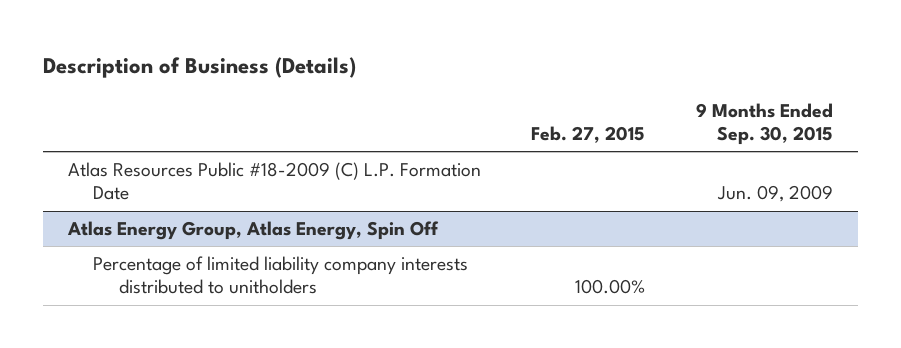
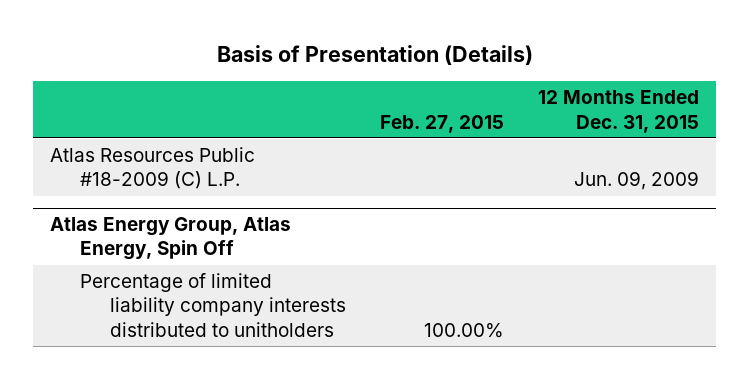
[42,56,356,78] Description of Business (Details) -> [216,45,533,66] Basis of Presentation (Details)
[695,102,833,145] 9 Months Ended Sep. 30, 2015 -> none
none -> [537,90,699,133] 12 Months Ended Dec. 31, 2015
[67,162,481,201] Atlas Resources Public #18-2009 (C) L.P. Formation Date -> [50,147,256,190] Atlas Resources Public #18-2009 (C) L.P.

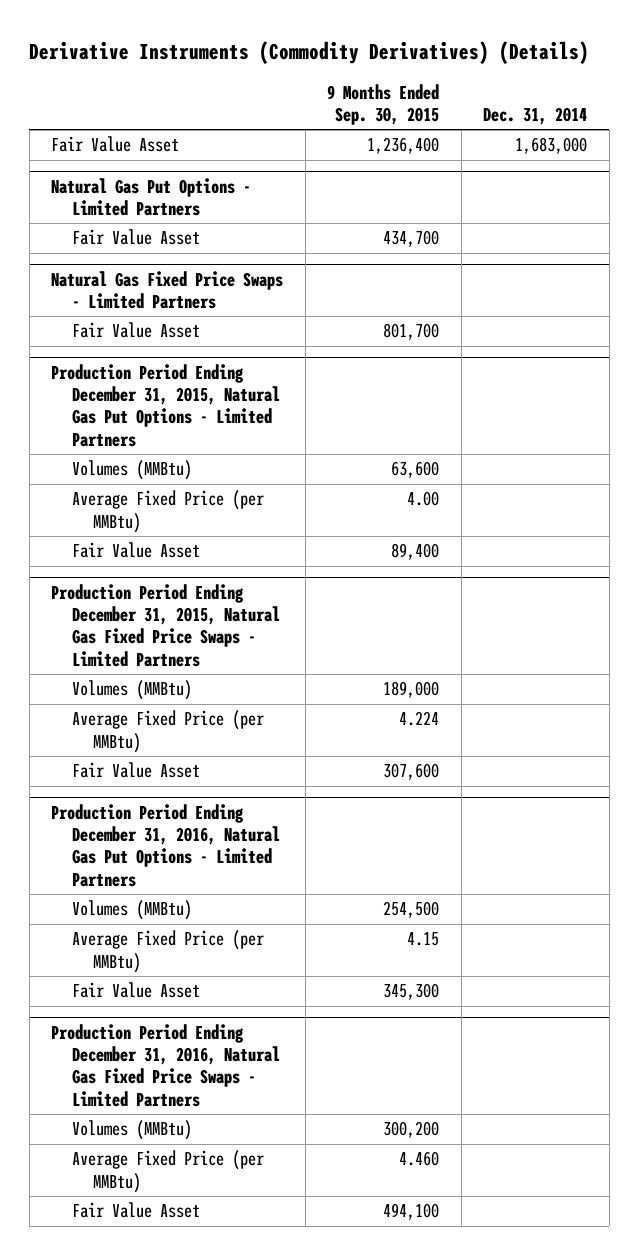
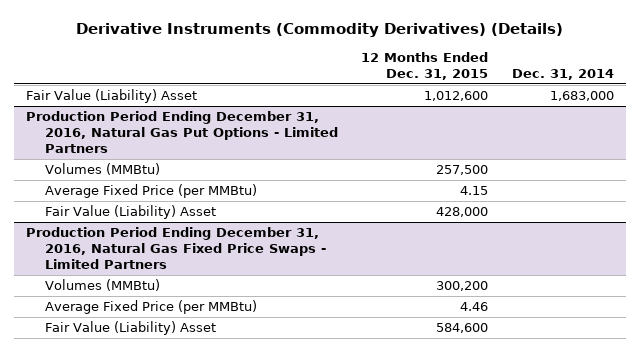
[327,83,440,126] 9 Months Ended Sep. 30, 2015 -> none
none -> [361,51,489,80] 12 Months Ended Dec. 31, 2015
[51,177,252,217] Natural Gas Put Options - Limited Partners -> none
[72,229,201,246] Fair Value Asset -> none
[51,270,284,310] Natural Gas Fixed Price Swaps - Limited Partners -> none
[72,322,201,339] Fair Value Asset -> none
[51,363,281,447] Production Period Ending December 31, 2015, Natural Gas Put Options - Limited Partners -> none
[72,460,193,481] Volumes (MMBtu) -> none
[72,490,265,533] Average Fixed Price (per MMBtu) -> none
[72,542,201,559] Fair Value Asset -> none
[51,583,281,667] Production Period Ending December 31, 2015, Natural Gas Fixed Price Swaps - Limited Partners -> none
[72,680,193,701] Volumes (MMBtu) -> none
[72,710,265,753] Average Fixed Price (per MMBtu) -> none
[72,762,201,779] Fair Value Asset -> none
[51,136,180,153] Fair Value Asset -> [25,89,197,104] Fair Value (Liability) Asset
[72,982,201,999] Fair Value Asset -> [44,205,216,220] Fair Value (Liability) Asset
[72,1202,201,1219] Fair Value Asset -> [44,321,216,336] Fair Value (Liability) Asset

